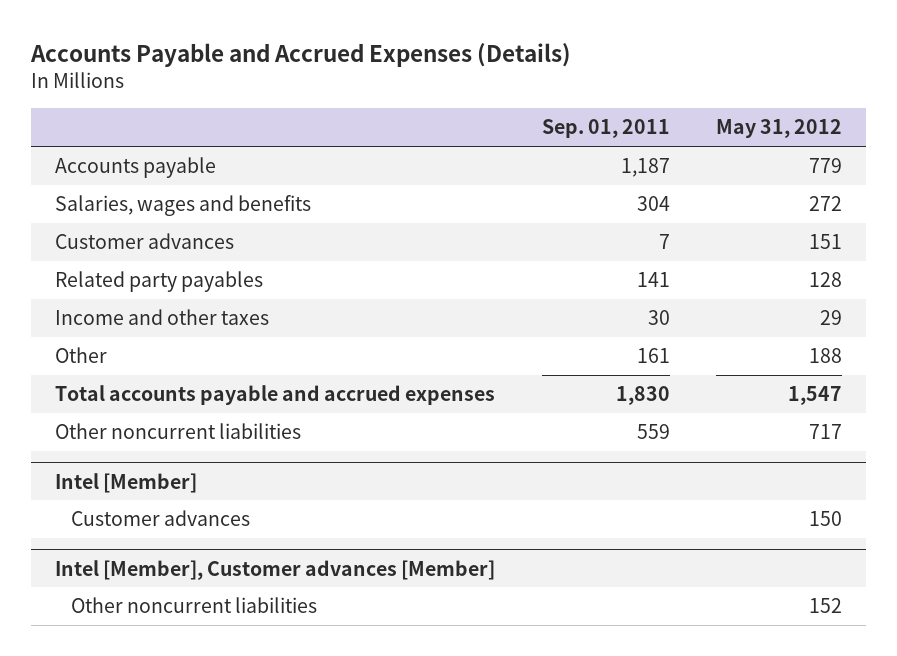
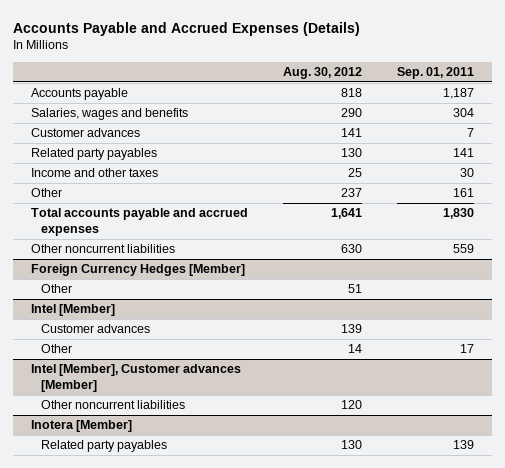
[716,119,843,139] May 31, 2012 -> none
none -> [283,66,363,79] Aug. 30, 2012
none -> [31,264,246,277] Foreign Currency Hedges [Member]
none -> [40,284,72,294] Other
none -> [40,344,72,354] Other
none -> [31,420,133,433] Inotera [Member]
none -> [40,440,167,453] Related party payables

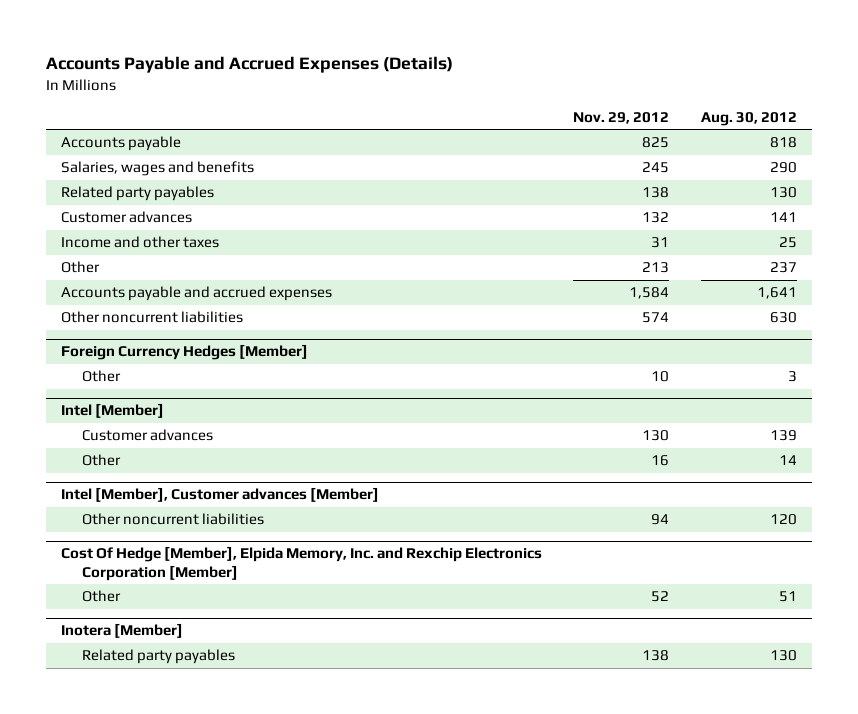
[397,66,475,79] Sep. 01, 2011 -> none
none -> [573,112,670,125] Nov. 29, 2012
[31,128,141,138] Customer advances -> [61,211,193,224] Customer advances
[31,208,249,236] Total accounts payable and accrued expenses -> [61,286,333,302] Accounts payable and accrued expenses
[348,284,363,294] 51 -> [787,371,797,383] 3
none -> [61,546,543,582] Cost Of Hedge [Member], Elpida Memory, Inc. and Rexchip Electronics Corporation [Member]
none -> [82,590,122,603] Other

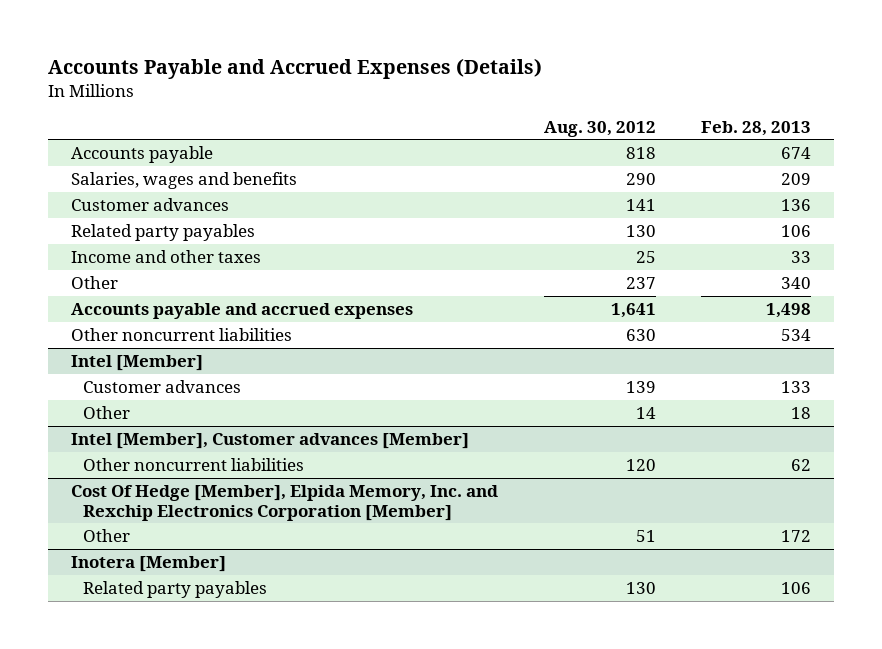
[573,112,670,125] Nov. 29, 2012 -> none
none -> [701,120,812,136] Feb. 28, 2013
[61,186,215,202] Related party payables -> [71,223,256,241] Related party payables
[61,344,309,361] Foreign Currency Hedges [Member] -> none
[82,370,122,383] Other -> none

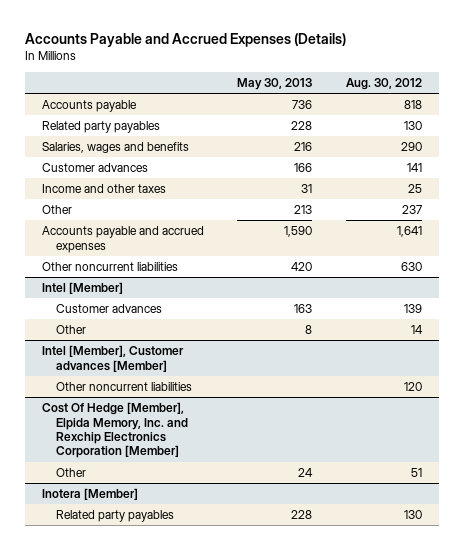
[701,120,812,136] Feb. 28, 2013 -> none
none -> [237,78,313,91] May 30, 2013
[71,223,256,241] Related party payables -> [41,121,160,134] Related party payables

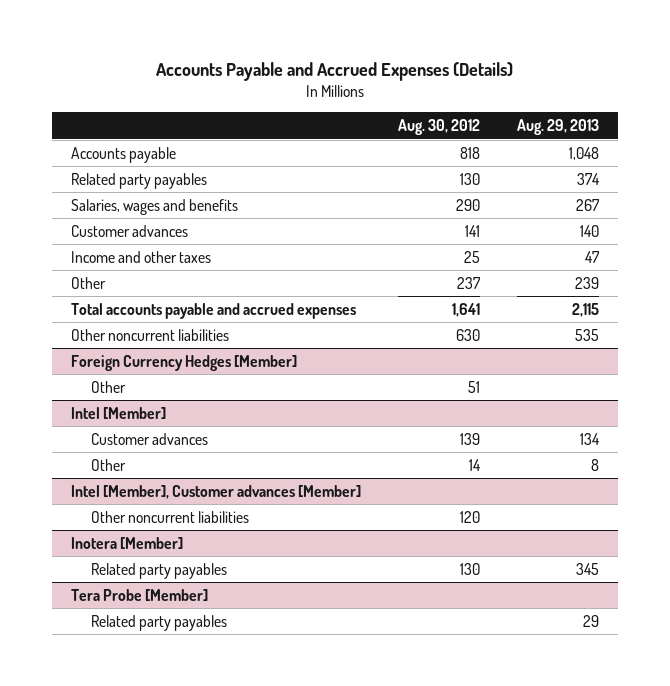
[237,78,313,91] May 30, 2013 -> none
none -> [517,119,600,136] Aug. 29, 2013
[41,226,204,253] Accounts payable and accrued expenses -> [70,302,356,319] Total accounts payable and accrued expenses
none -> [70,354,297,371] Foreign Currency Hedges [Member]
none -> [91,380,127,393] Other
[41,402,189,459] Cost Of Hedge [Member], Elpida Memory, Inc. and Rexchip Electronics Corporation [Member] -> none
[56,468,87,478] Other -> none
none -> [70,588,208,601] Tera Probe [Member]
none -> [91,614,228,631] Related party payables

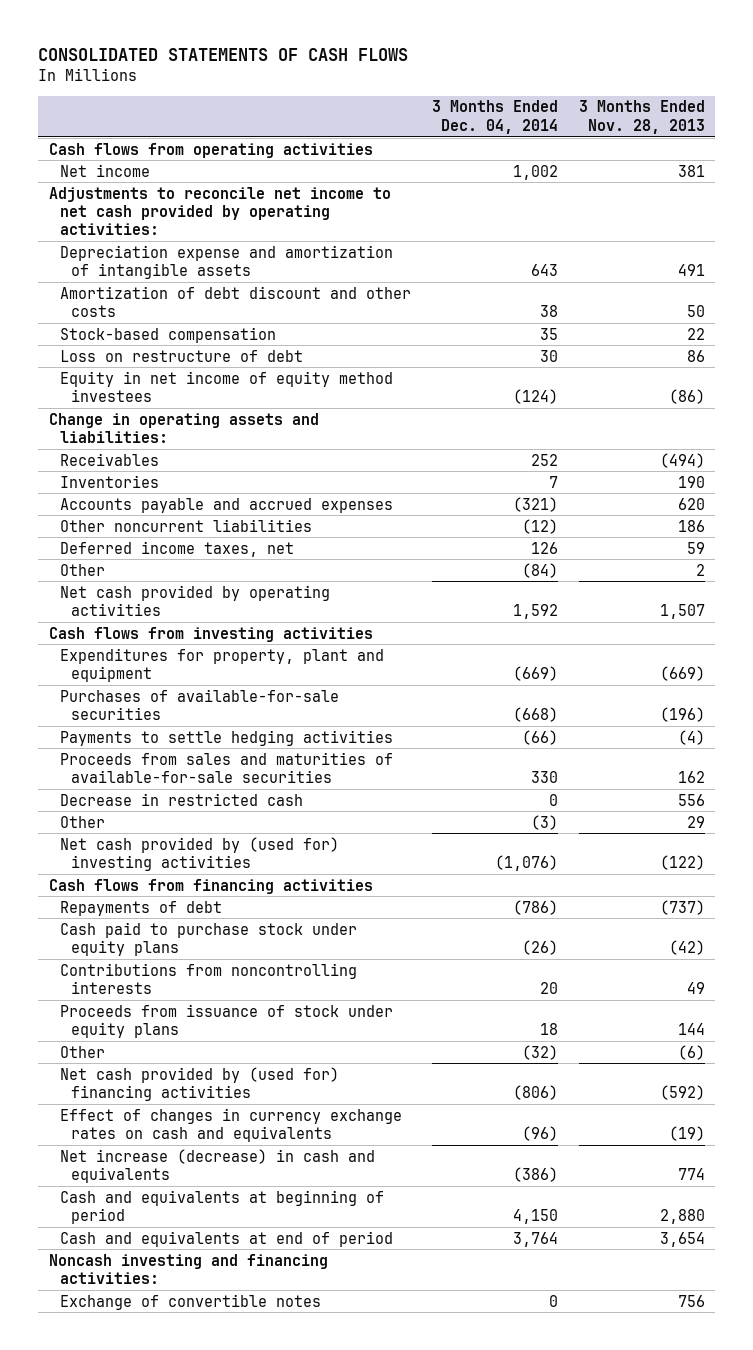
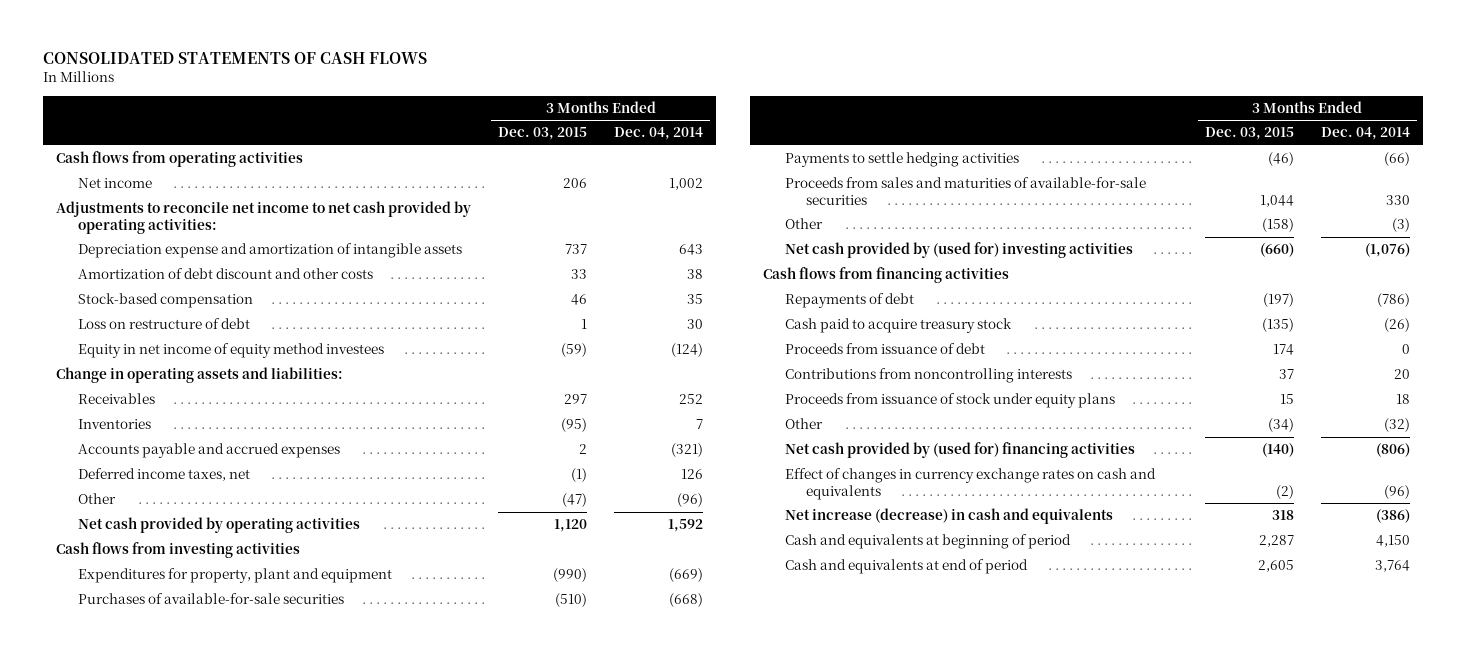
[578,100,705,134] 3 Months Ended Nov. 28, 2013 -> none
none -> [498,127,588,141] Dec. 03, 2015
[59,518,312,532] Other noncurrent liabilities -> none
[521,562,558,578] (84) -> [676,493,703,508] (96)
[59,792,303,806] Decrease in restricted cash -> none
[59,921,357,957] Cash paid to purchase stock under equity plans -> [784,318,1012,334] Cash paid to acquire treasury stock
none -> [784,343,985,355] Proceeds from issuance of debt
[48,1253,328,1285] Noncash investing and financing activities: -> none
[59,1293,321,1310] Exchange of convertible notes -> none

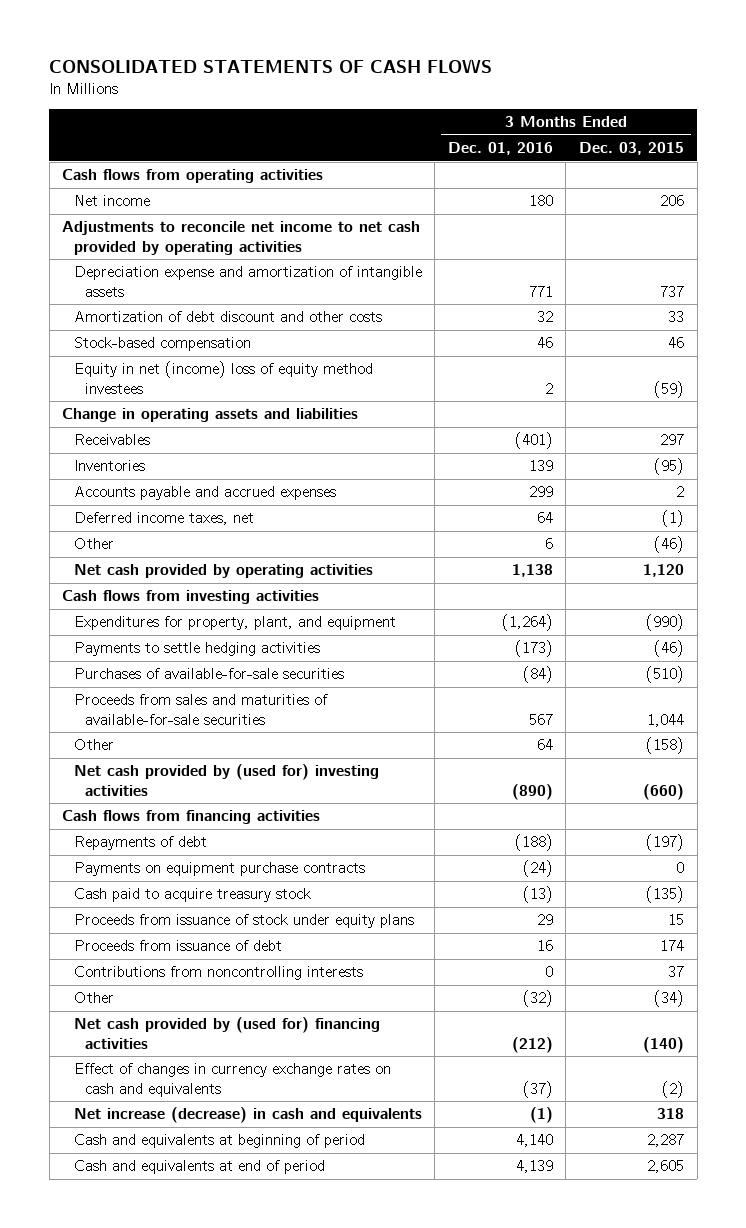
[613,127,703,141] Dec. 04, 2014 -> none
none -> [447,142,553,156] Dec. 01, 2016
[56,201,472,235] Adjustments to reconcile net income to net cash provided by operating activities: -> [62,221,421,255] Adjustments to reconcile net income to net cash provided by operating activities
[77,318,250,330] Loss on restructure of debt -> none
[77,343,384,359] Equity in net income of equity method investees -> [73,361,373,394] Equity in net (income) loss of equity method investees
[56,367,344,384] Change in operating assets and liabilities: -> [62,408,359,423] Change in operating assets and liabilities
[562,493,588,508] (47) -> [653,536,684,554] (46)
[77,568,392,584] Expenditures for property, plant and equipment -> [73,616,396,631] Expenditures for property, plant, and equipment
[77,593,344,605] Purchases of available-for-sale securities -> [73,668,344,680] Purchases of available-for-sale securities
none -> [73,862,365,877] Payments on equipment purchase contracts
[784,393,1115,409] Proceeds from issuance of stock under equity plans -> [73,914,414,929] Proceeds from issuance of stock under equity plans

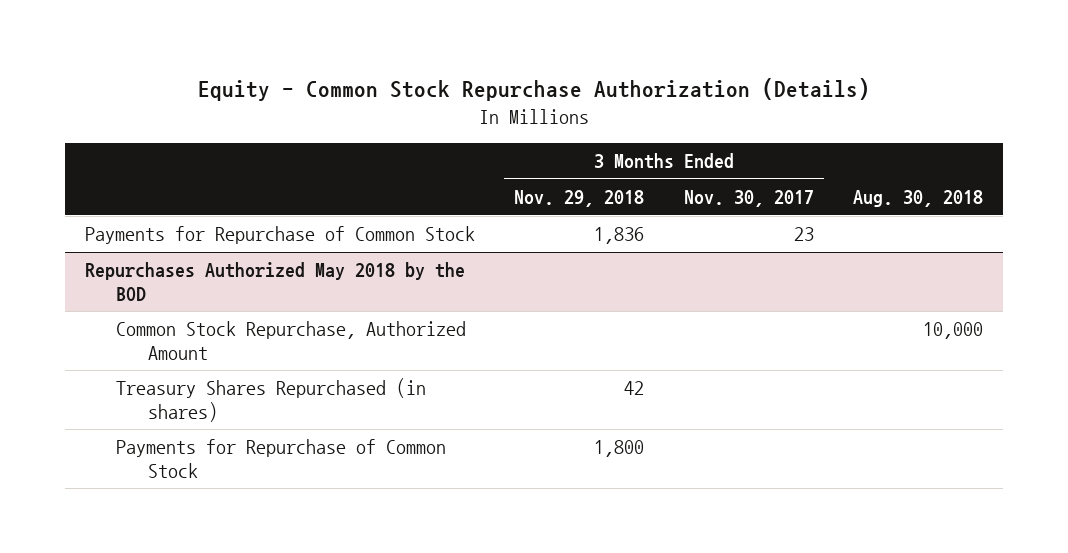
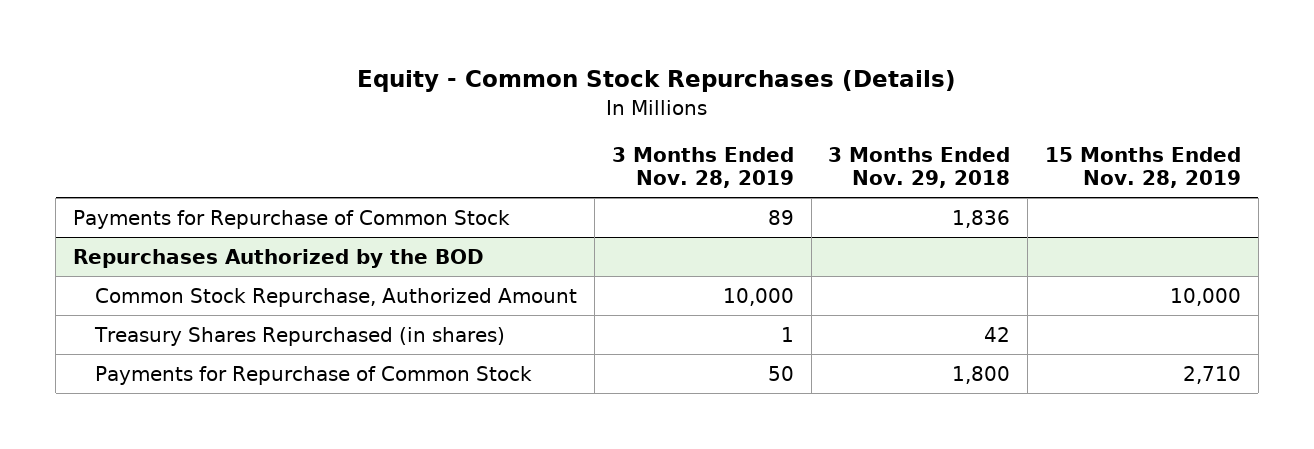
[197,77,870,101] Equity - Common Stock Repurchase Authorization (Details) -> [357,70,957,93] Equity - Common Stock Repurchases (Details)
[683,190,814,208] Nov. 30, 2017 -> none
[853,190,984,208] Aug. 30, 2018 -> none
none -> [611,146,794,189] 3 Months Ended Nov. 28, 2019
none -> [1045,146,1242,189] 15 Months Ended Nov. 28, 2019
[84,262,465,301] Repurchases Authorized May 2018 by the BOD -> [73,248,485,268] Repurchases Authorized by the BOD

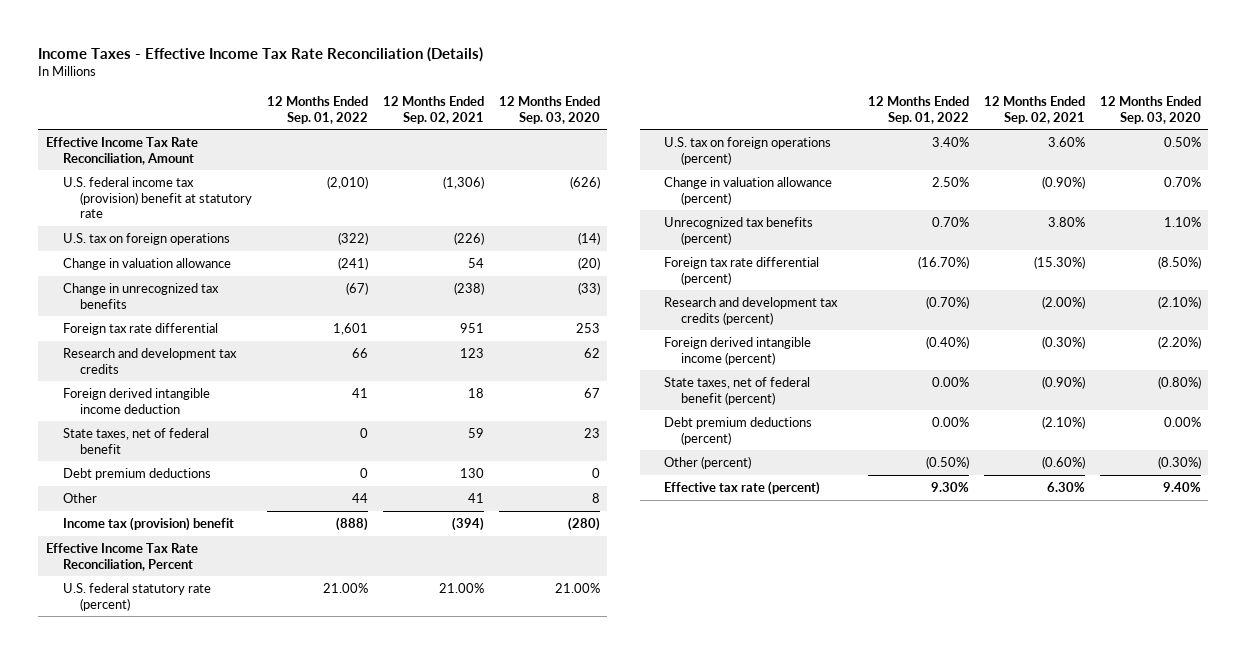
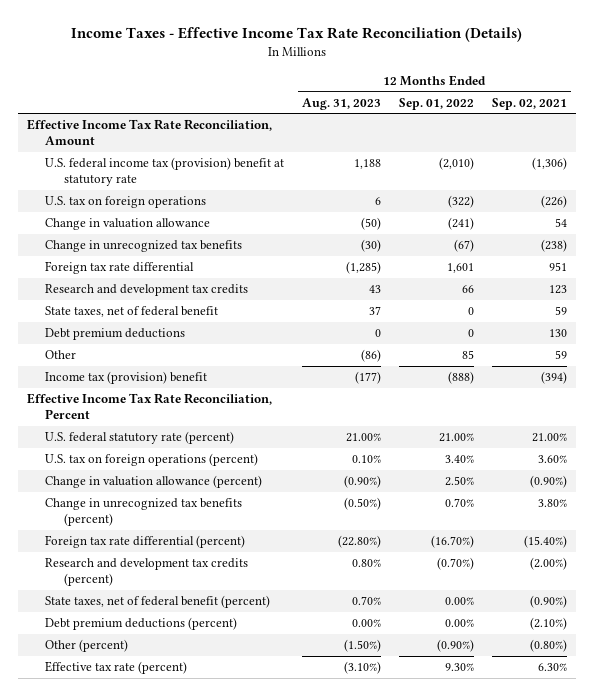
[498,96,600,124] 12 Months Ended Sep. 03, 2020 -> none
none -> [301,97,381,110] Aug. 31, 2023
[63,387,211,414] Foreign derived intangible income deduction -> none
[352,492,369,503] 44 -> [461,350,474,360] 85
[467,492,484,503] 41 -> [554,350,567,360] 59
[664,216,814,245] Unrecognized tax benefits (percent) -> [45,498,243,527] Change in unrecognized tax benefits (percent)
[1034,255,1086,269] (15.30%) -> [523,535,567,549] (15.40%)
[664,336,812,365] Foreign derived intangible income (percent) -> none
[926,455,970,469] (0.50%) -> [436,639,474,653] (0.90%)
[1042,455,1086,469] (0.60%) -> [529,639,567,653] (0.80%)

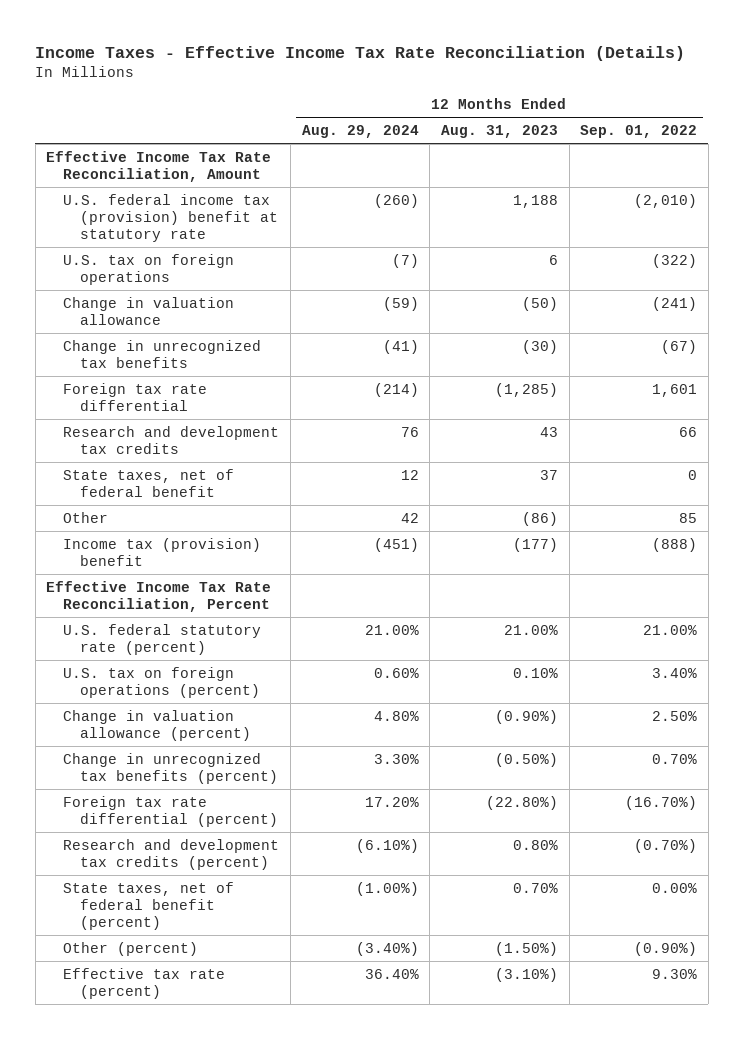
[491,97,567,110] Sep. 02, 2021 -> none
none -> [301,125,419,139] Aug. 29, 2024
[45,328,186,341] Debt premium deductions -> none
[45,617,238,631] Debt premium deductions (percent) -> none

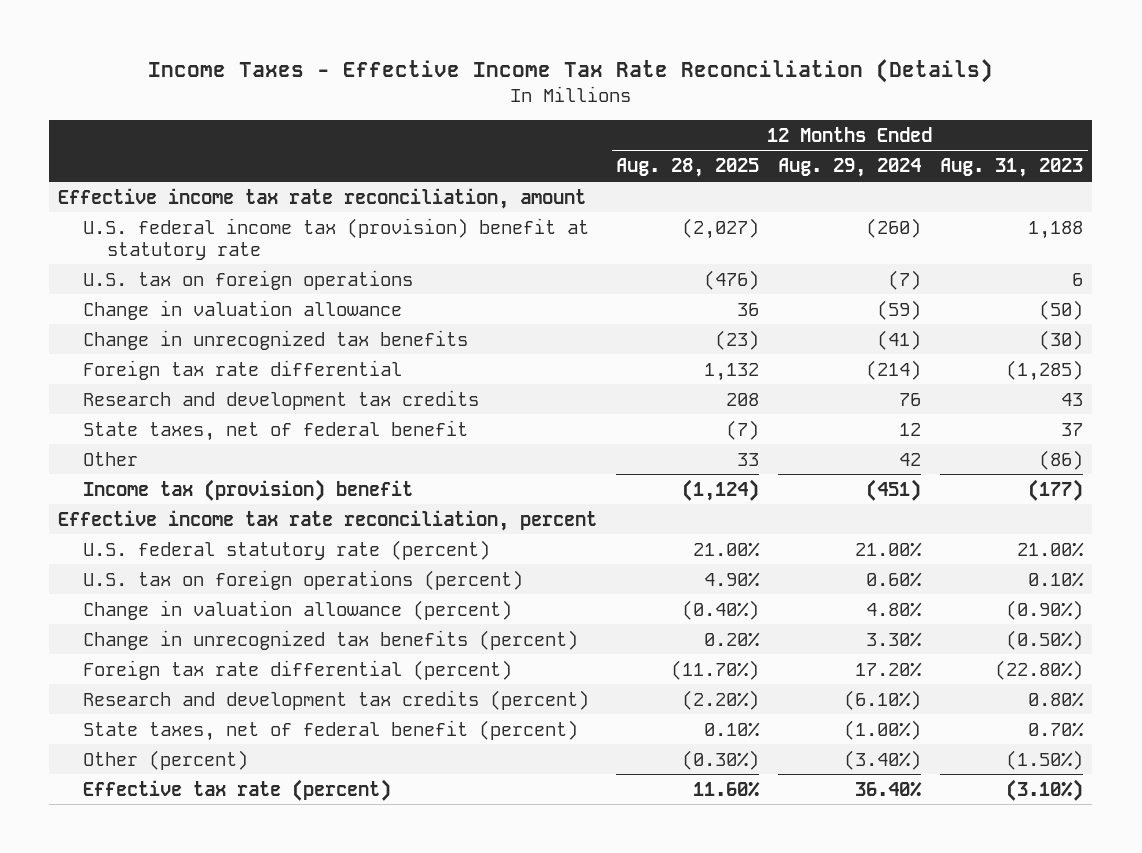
[580,125,698,139] Sep. 01, 2022 -> none
none -> [616,158,760,178] Aug. 28, 2025
[46,150,272,182] Effective Income Tax Rate Reconciliation, Amount -> [58,187,587,209] Effective income tax rate reconciliation, amount
[46,580,272,612] Effective Income Tax Rate Reconciliation, Percent -> [58,509,598,531] Effective income tax rate reconciliation, percent

